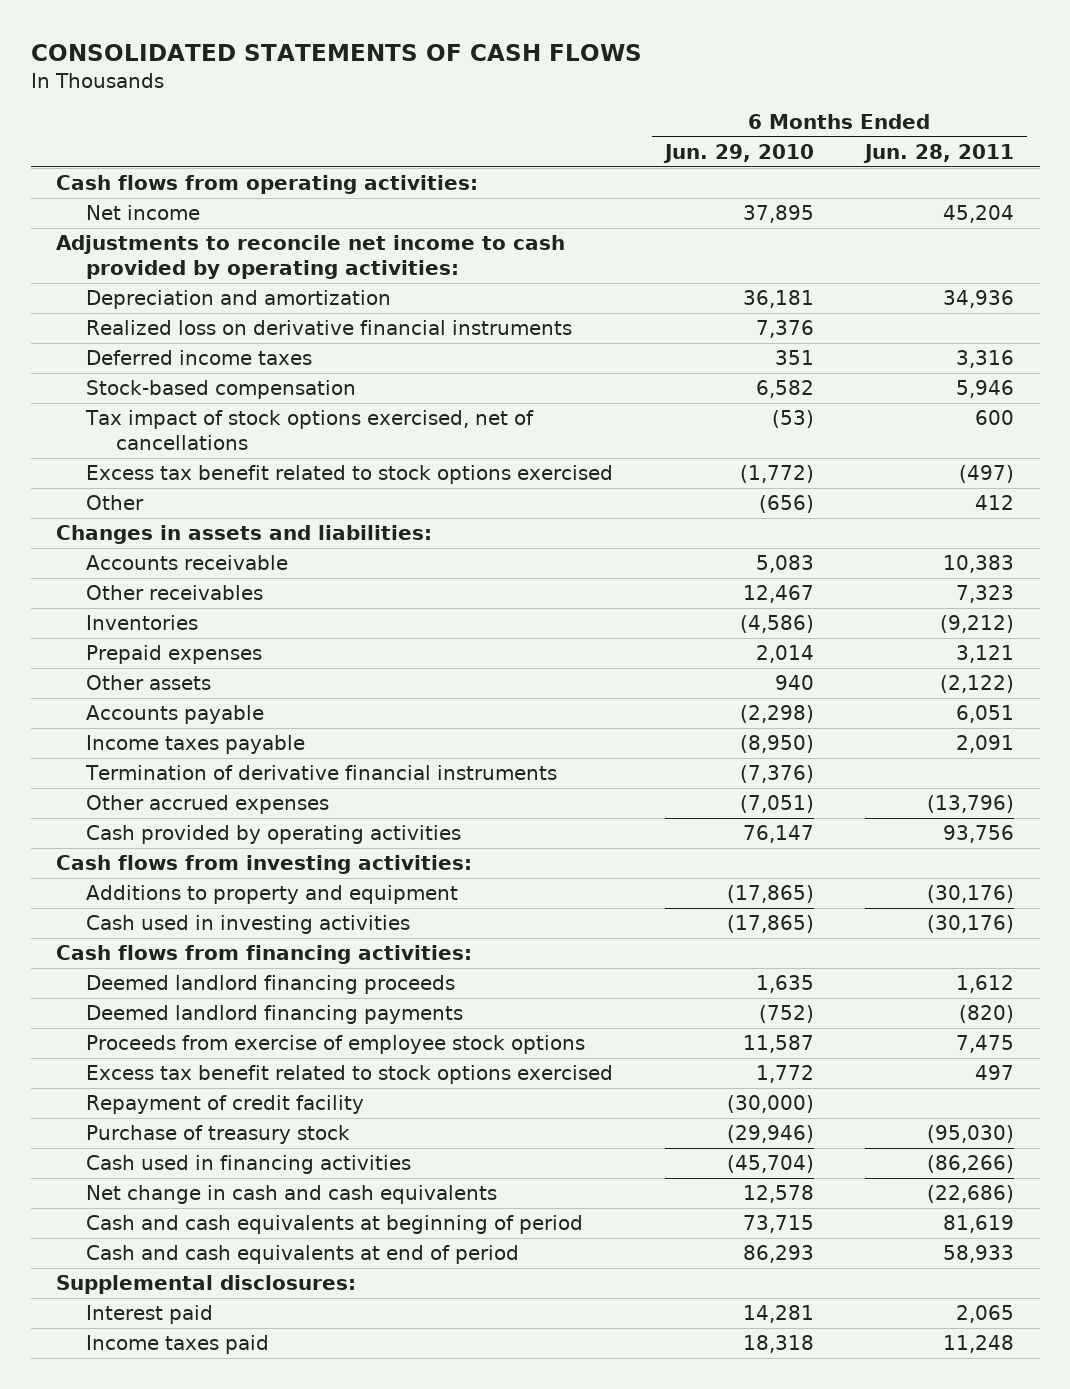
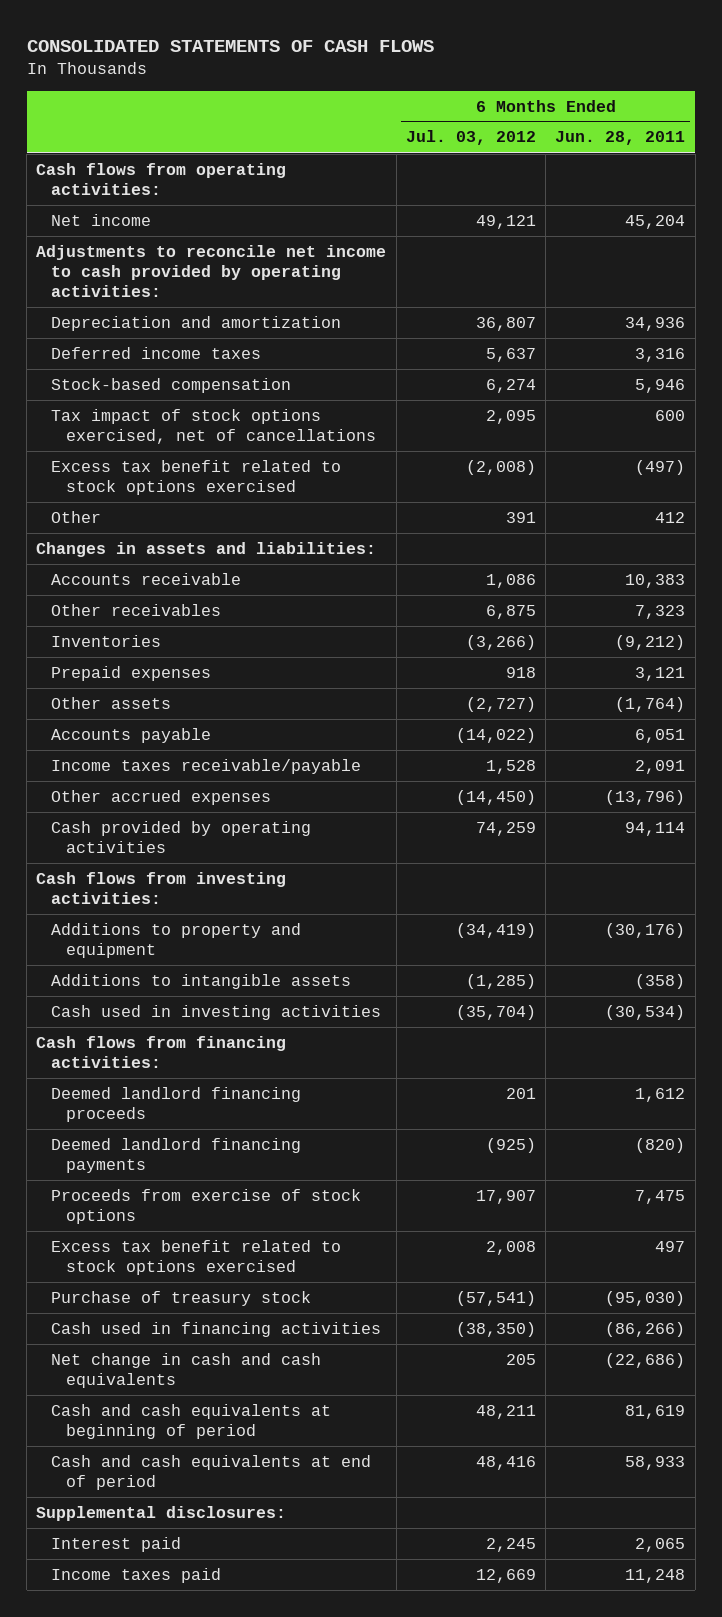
[662,144,814,164] Jun. 29, 2010 -> none
none -> [405,130,536,146] Jul. 03, 2012
[85,320,572,336] Realized loss on derivative financial instruments -> none
[940,675,1015,694] (2,122) -> [615,696,686,712] (1,764)
[84,765,557,781] Termination of derivative financial instruments -> none
[85,735,305,755] Income taxes payable -> [51,758,362,774] Income taxes receivable/payable
[943,825,1015,844] 93,756 -> [625,821,686,836] 94,114
none -> [51,973,352,989] Additions to intangible assets
[927,915,1015,934] (30,176) -> [605,1004,686,1020] (30,534)
[85,1035,585,1055] Proceeds from exercise of employee stock options -> [51,1188,362,1225] Proceeds from exercise of stock options
[85,1095,364,1115] Repayment of credit facility -> none

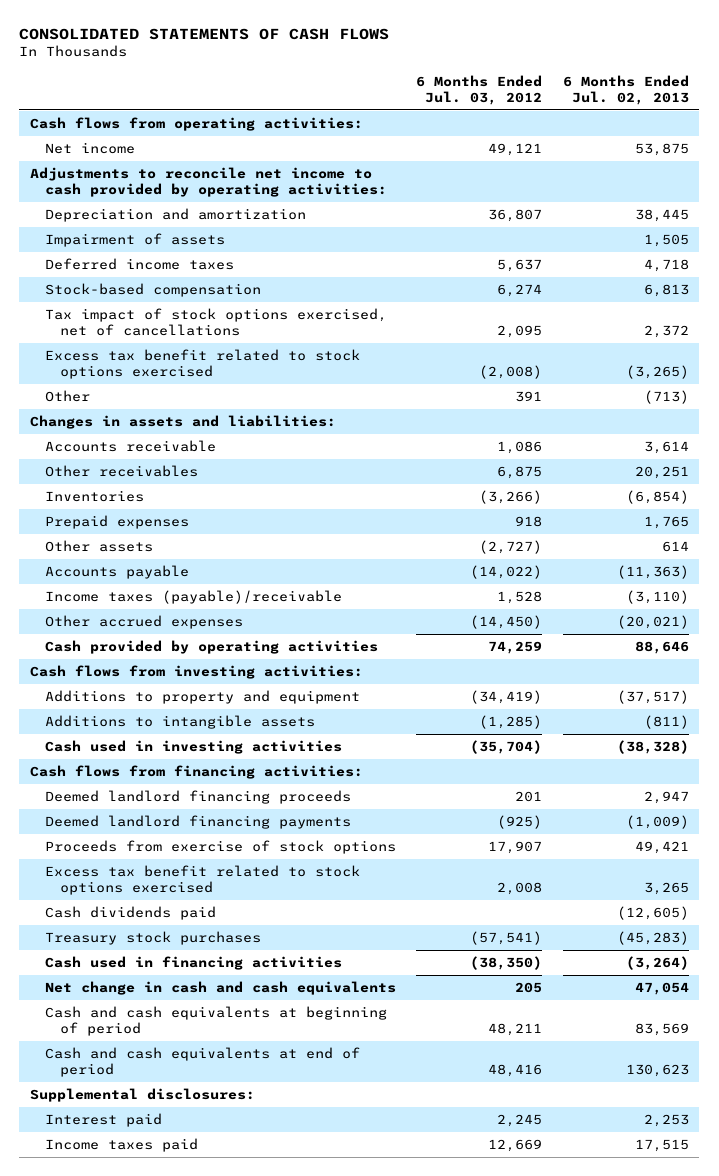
[555,131,686,146] Jun. 28, 2011 -> none
none -> [563,75,690,105] 6 Months Ended Jul. 02, 2013
none -> [44,233,225,248] Impairment of assets
[51,758,362,774] Income taxes receivable/payable -> [44,590,342,605] Income taxes (payable)/receivable
none -> [44,906,216,921] Cash dividends paid
[51,1290,312,1306] Purchase of treasury stock -> [44,931,261,946] Treasury stock purchases

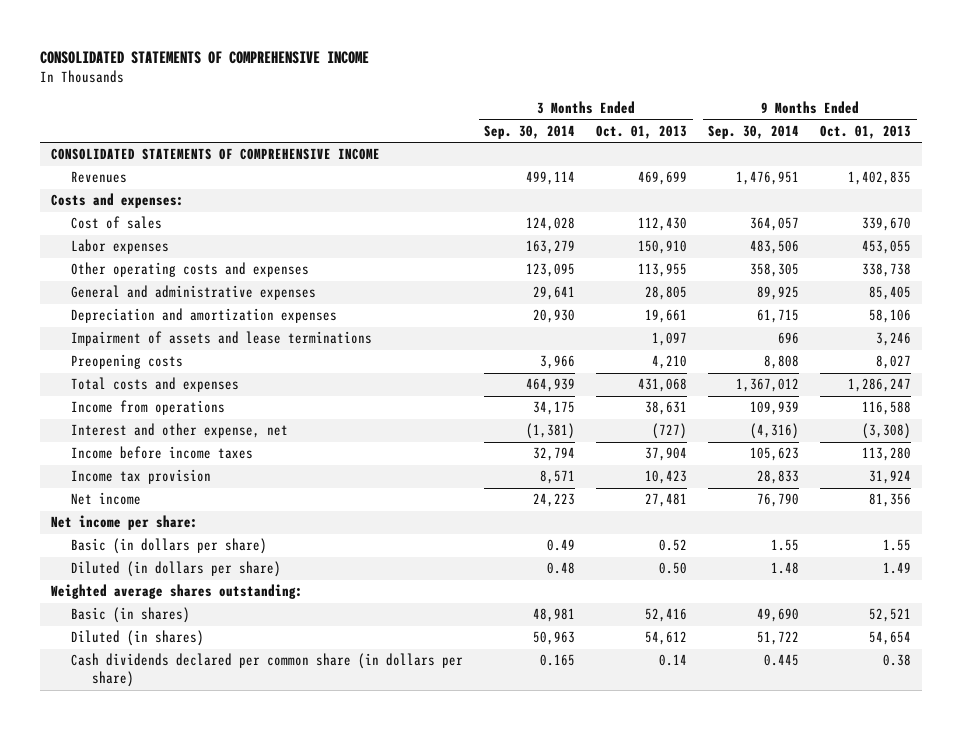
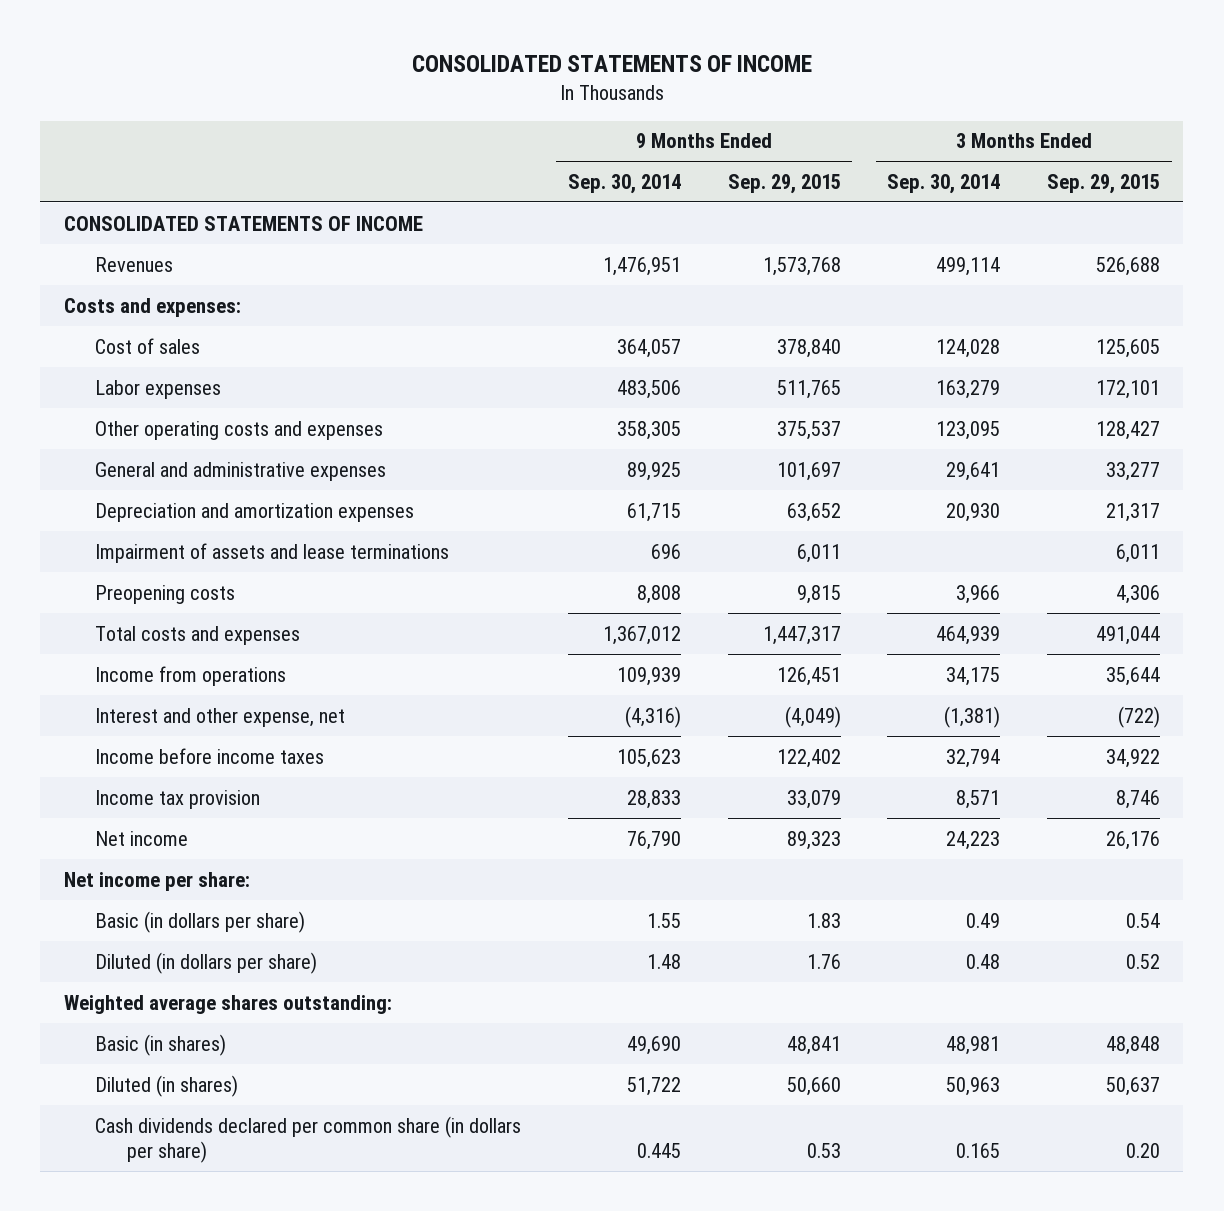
[40,50,370,64] CONSOLIDATED STATEMENTS OF COMPREHENSIVE INCOME -> [411,55,812,73] CONSOLIDATED STATEMENTS OF INCOME
[596,124,688,139] Oct. 01, 2013 -> none
[820,124,912,139] Oct. 01, 2013 -> none
none -> [727,173,841,194] Sep. 29, 2015
none -> [1046,173,1160,194] Sep. 29, 2015
[50,148,380,161] CONSOLIDATED STATEMENTS OF COMPREHENSIVE INCOME -> [63,215,423,231] CONSOLIDATED STATEMENTS OF INCOME

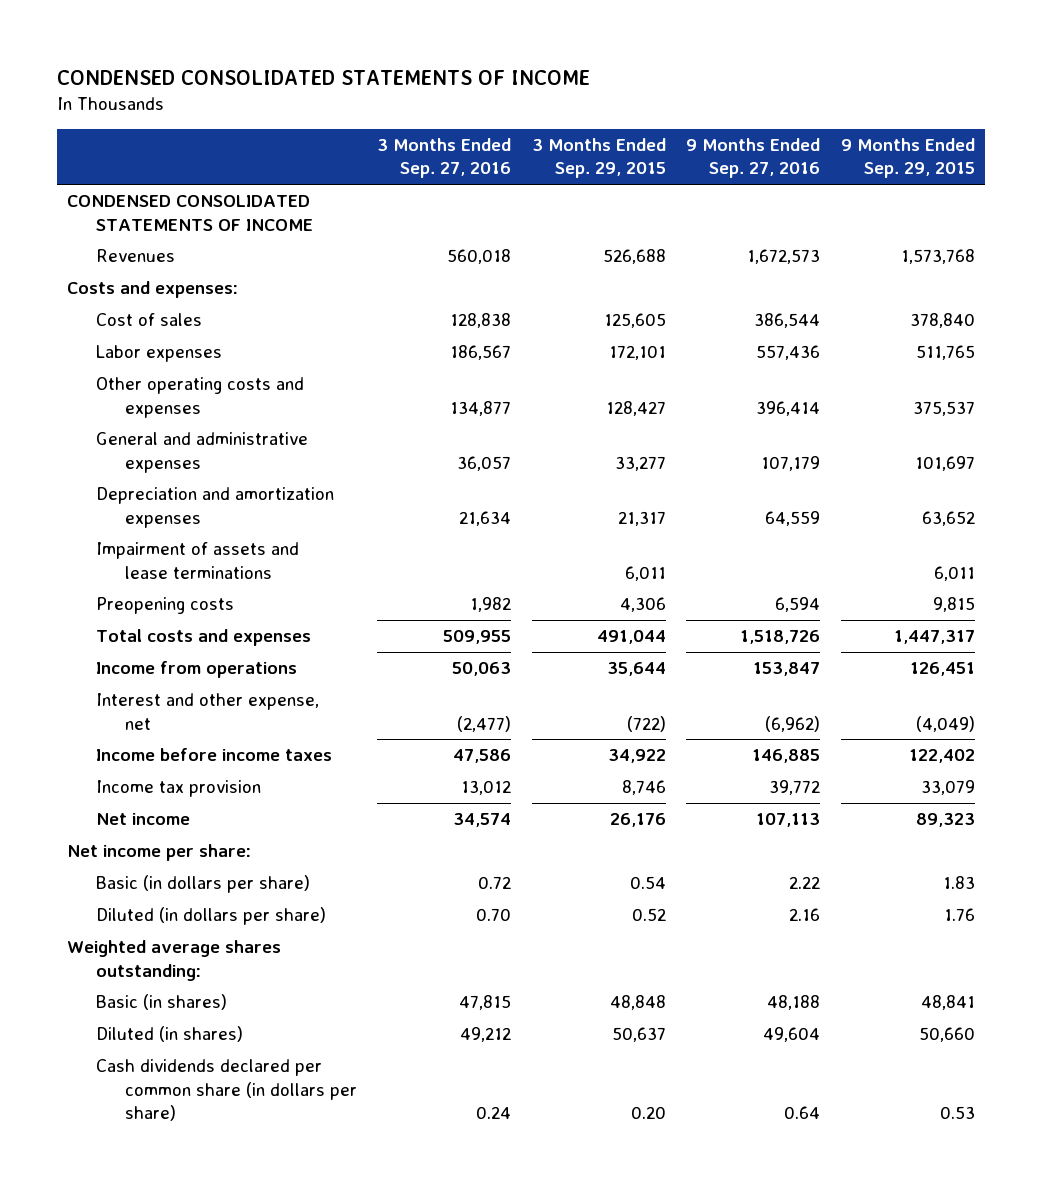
[411,55,812,73] CONSOLIDATED STATEMENTS OF INCOME -> [56,70,590,86] CONDENSED CONSOLIDATED STATEMENTS OF INCOME
[567,173,681,194] Sep. 30, 2014 -> none
[887,173,1001,194] Sep. 30, 2014 -> none
none -> [377,138,512,179] 3 Months Ended Sep. 27, 2016
none -> [686,138,821,179] 9 Months Ended Sep. 27, 2016
[63,215,423,231] CONSOLIDATED STATEMENTS OF INCOME -> [66,195,313,231] CONDENSED CONSOLIDATED STATEMENTS OF INCOME

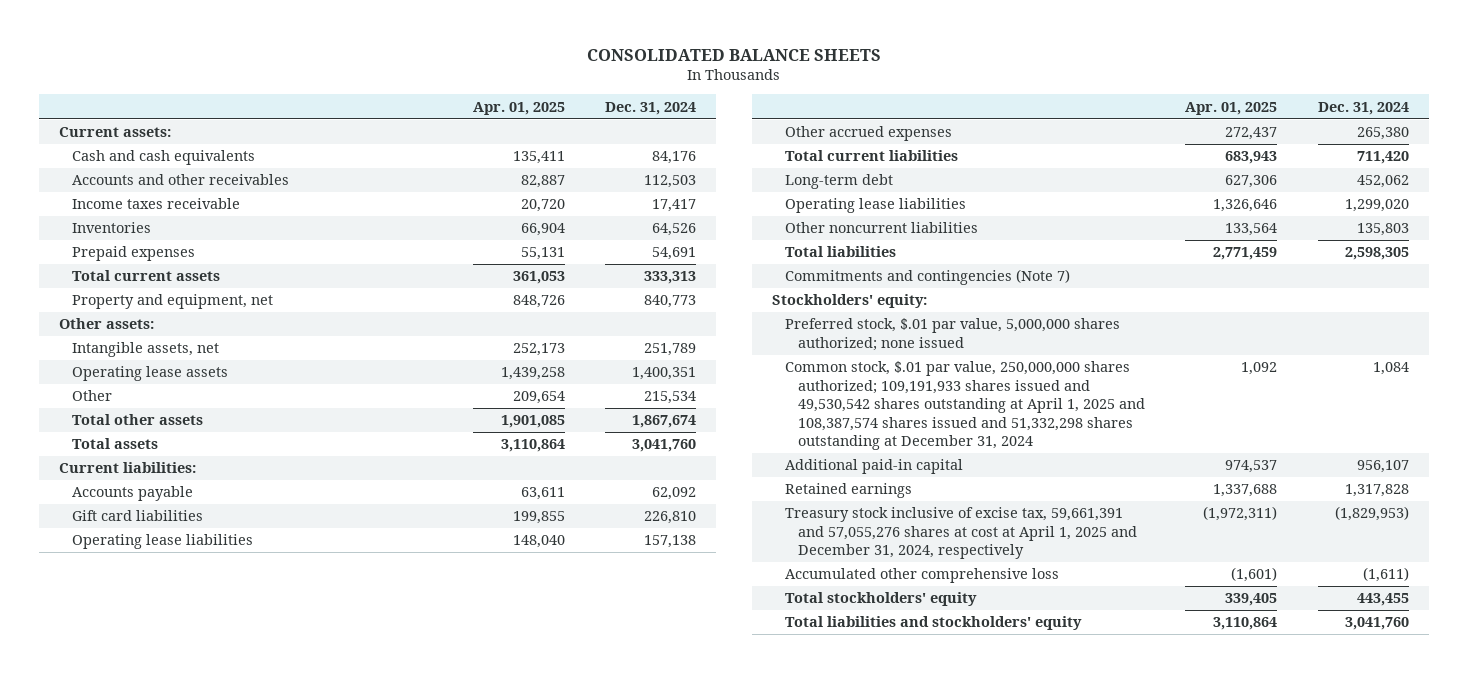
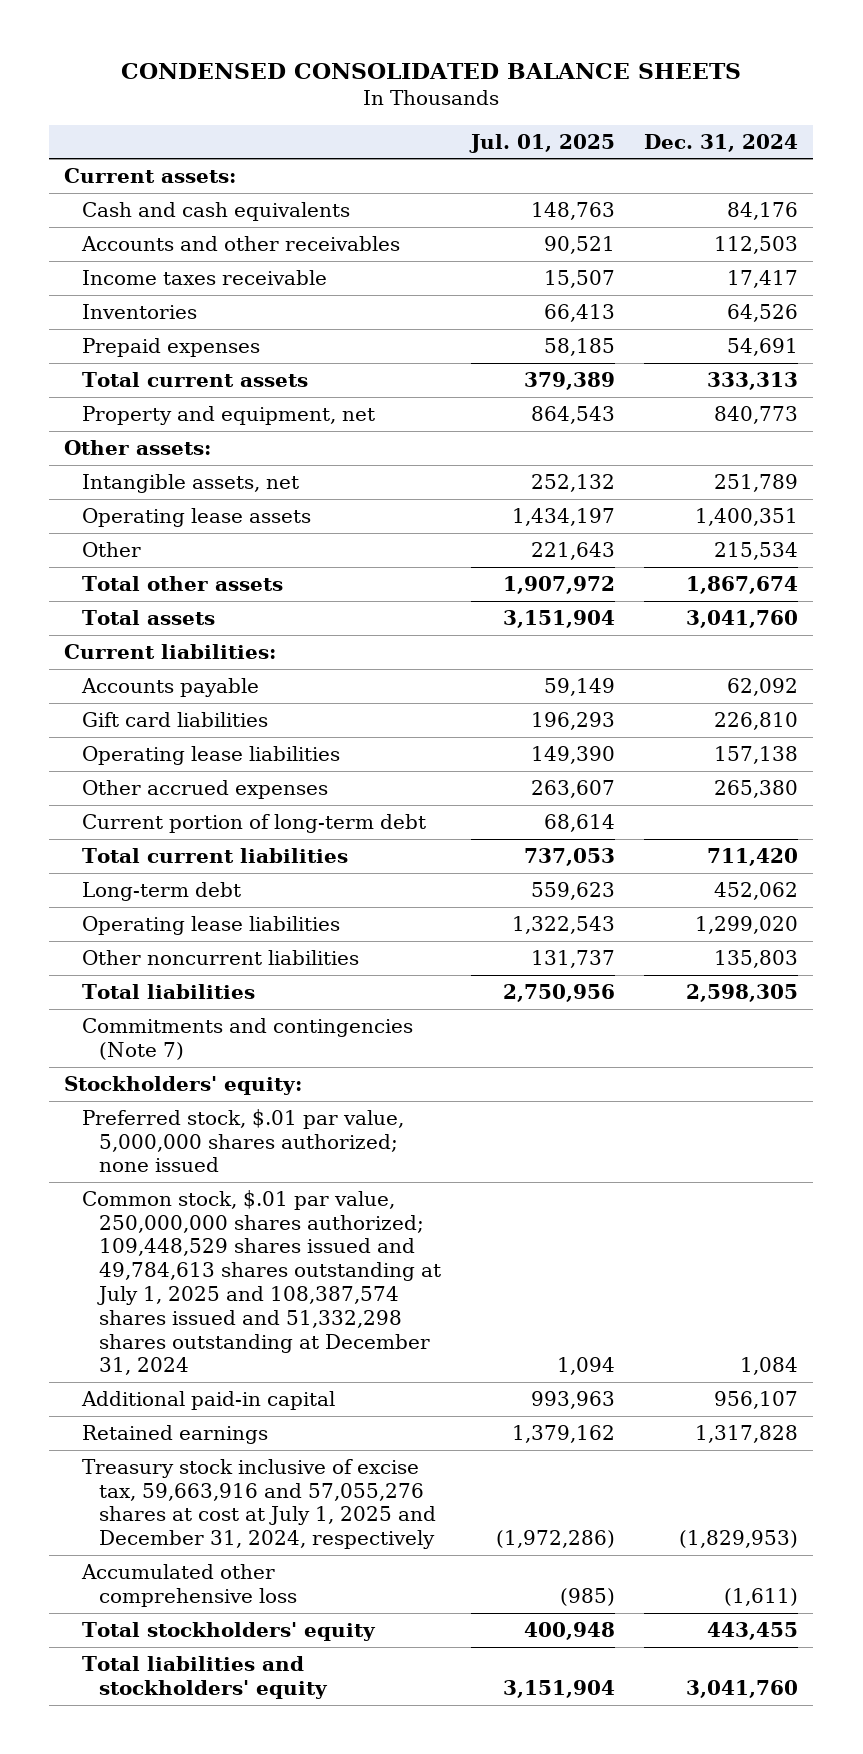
[586,48,881,61] CONSOLIDATED BALANCE SHEETS -> [121,63,742,80] CONDENSED CONSOLIDATED BALANCE SHEETS
[472,101,565,115] Apr. 01, 2025 -> none
none -> [468,133,615,153] Jul. 01, 2025
none -> [81,813,426,833] Current portion of long-term debt
[785,361,1146,451] Common stock, $.01 par value, 250,000,000 shares authorized; 109,191,933 shares issued and 49,530,542 shares outstanding at April 1, 2025 and 108,387,574 shares issued and 51,332,298 shares outstanding at December 31, 2024 -> [81,1189,441,1376] Common stock, $.01 par value, 250,000,000 shares authorized; 109,448,529 shares issued and 49,784,613 shares outstanding at July 1, 2025 and 108,387,574 shares issued and 51,332,298 shares outstanding at December 31, 2024
[785,507,1138,560] Treasury stock inclusive of excise tax, 59,661,391 and 57,055,276 shares at cost at April 1, 2025 and December 31, 2024, respectively -> [81,1458,436,1550] Treasury stock inclusive of excise tax, 59,663,916 and 57,055,276 shares at cost at July 1, 2025 and December 31, 2024, respectively

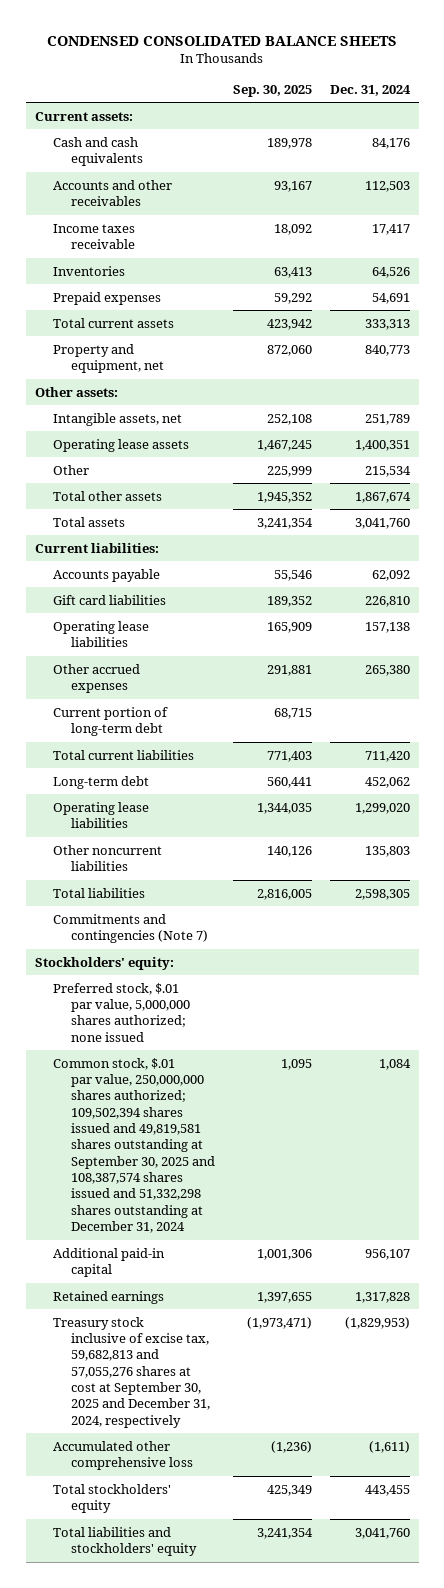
[468,133,615,153] Jul. 01, 2025 -> none
none -> [232,84,312,97] Sep. 30, 2025
[81,1189,441,1376] Common stock, $.01 par value, 250,000,000 shares authorized; 109,448,529 shares issued and 49,784,613 shares outstanding at July 1, 2025 and 108,387,574 shares issued and 51,332,298 shares outstanding at December 31, 2024 -> [52,1057,216,1234] Common stock, $.01 par value, 250,000,000 shares authorized; 109,502,394 shares issued and 49,819,581 shares outstanding at September 30, 2025 and 108,387,574 shares issued and 51,332,298 shares outstanding at December 31, 2024
[81,1458,436,1550] Treasury stock inclusive of excise tax, 59,663,916 and 57,055,276 shares at cost at July 1, 2025 and December 31, 2024, respectively -> [52,1316,211,1428] Treasury stock inclusive of excise tax, 59,682,813 and 57,055,276 shares at cost at September 30, 2025 and December 31, 2024, respectively

